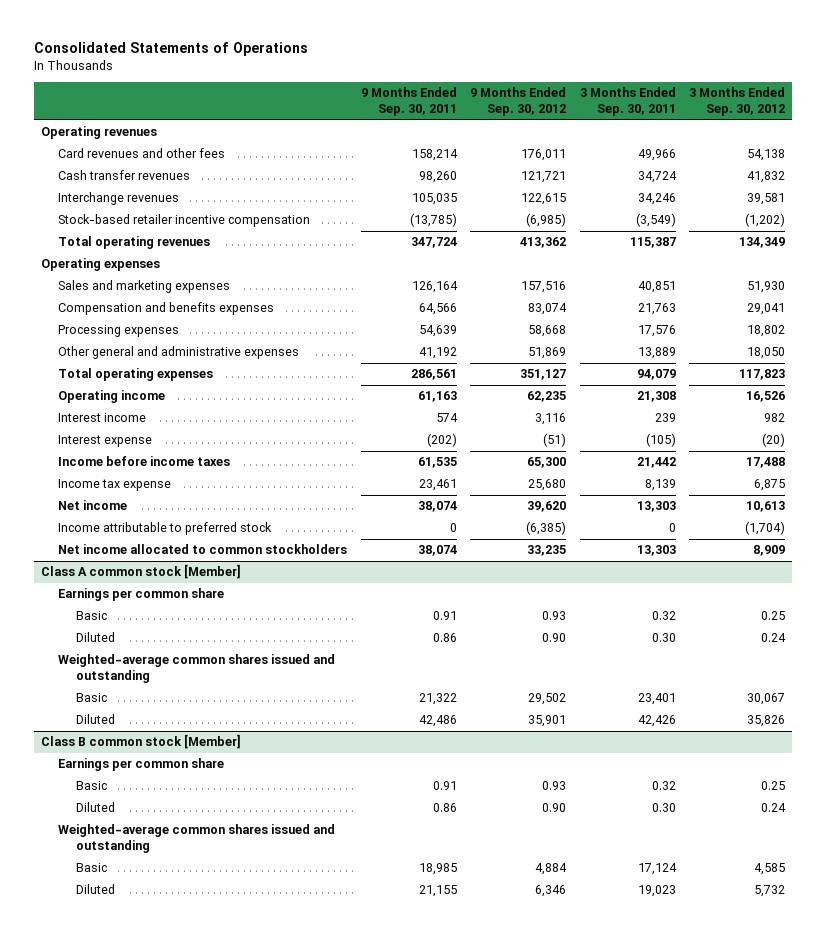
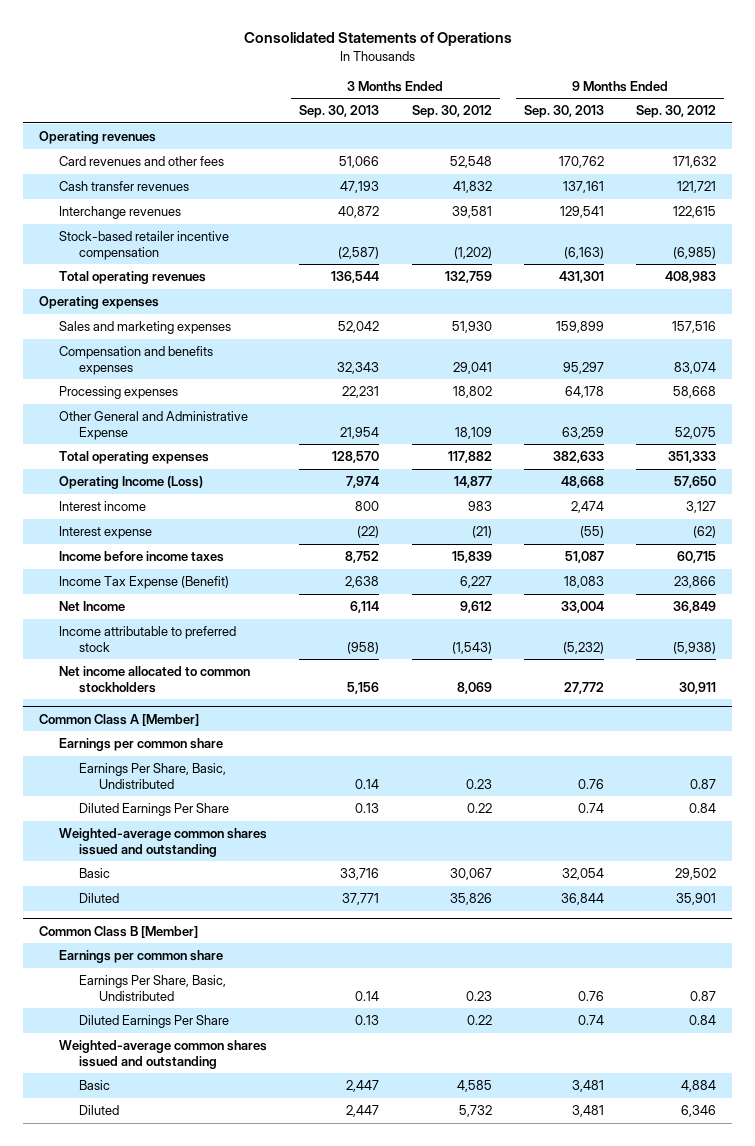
[360,87,457,116] 9 Months Ended Sep. 30, 2011 -> none
[579,87,676,116] 3 Months Ended Sep. 30, 2011 -> none
none -> [299,105,380,119] Sep. 30, 2013
none -> [523,105,604,119] Sep. 30, 2013
[521,149,567,162] 176,011 -> [673,156,717,169] 171,632
[747,149,786,162] 54,138 -> [449,156,492,169] 52,548
[520,237,567,249] 413,362 -> [665,271,717,284] 408,983
[739,237,786,249] 134,349 -> [444,271,492,284] 132,759
[58,346,300,360] Other general and administrative expenses -> [59,411,249,440] Other General and Administrative Expense
[528,347,567,360] 51,869 -> [675,426,717,439] 52,075
[747,347,786,360] 18,050 -> [454,426,492,439] 18,109
[520,369,567,381] 351,127 -> [668,451,717,464] 351,333
[739,369,786,381] 117,823 -> [447,451,492,464] 117,882
[58,390,166,404] Operating income -> [59,476,204,490] Operating Income (Loss)
[527,391,567,403] 62,235 -> [674,476,717,489] 57,650
[746,391,786,403] 16,526 -> [453,476,492,489] 14,877
[535,413,567,426] 3,116 -> [686,501,717,514] 3,127
[764,413,786,423] 982 -> [467,501,492,512] 983
[543,433,567,448] (51) -> [693,526,717,539] (62)
[762,433,786,448] (20) -> [471,526,492,539] (21)
[527,457,567,469] 65,300 -> [677,551,717,564] 60,715
[746,457,786,469] 17,488 -> [451,551,492,564] 15,839
[58,479,172,492] Income tax expense -> [59,576,230,590] Income Tax Expense (Benefit)
[528,479,567,492] 25,680 -> [674,576,717,589] 23,866
[754,479,786,492] 6,875 -> [459,576,492,589] 6,227
[58,500,128,511] Net income -> [59,601,126,612] Net Income
[527,501,567,513] 39,620 -> [673,601,717,614] 36,849
[746,501,786,513] 10,613 -> [459,601,492,614] 9,612
[526,521,567,536] (6,385) -> [673,641,717,654] (5,938)
[745,521,786,536] (1,704) -> [451,641,492,654] (1,543)
[527,545,567,557] 33,235 -> [679,681,717,694] 30,911
[753,545,786,557] 8,909 -> [456,681,492,694] 8,069
[40,564,241,580] Class A common stock [Member] -> [39,713,200,726] Common Class A [Member]
[76,611,108,621] Basic -> [79,763,227,789] Earnings Per Share, Basic, Undistributed
[542,611,567,621] 0.93 -> [690,778,717,789] 0.87
[761,611,786,621] 0.25 -> [465,778,492,789] 0.23
[76,632,116,643] Diluted -> [79,803,230,817] Diluted Earnings Per Share
[542,633,567,643] 0.90 -> [689,803,717,814] 0.84
[761,633,787,643] 0.24 -> [466,803,492,814] 0.22
[40,734,241,750] Class B common stock [Member] -> [39,925,199,938] Common Class B [Member]
[76,781,108,791] Basic -> [79,975,227,1001] Earnings Per Share, Basic, Undistributed
[542,781,567,791] 0.93 -> [690,990,717,1001] 0.87
[761,781,786,791] 0.25 -> [465,990,492,1001] 0.23
[76,802,116,813] Diluted -> [79,1015,230,1029] Diluted Earnings Per Share
[542,803,567,813] 0.90 -> [689,1015,717,1026] 0.84
[761,803,787,813] 0.24 -> [466,1015,492,1026] 0.22

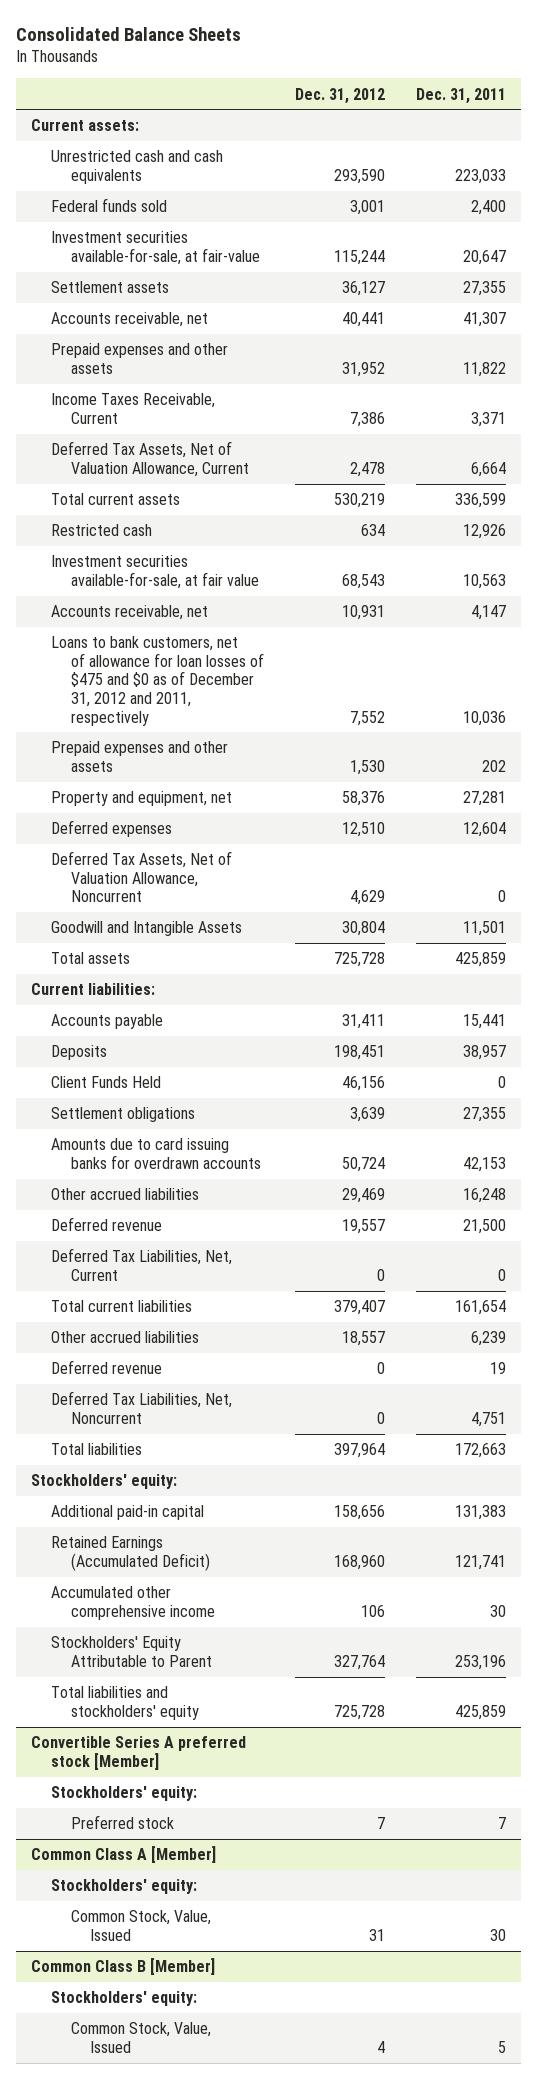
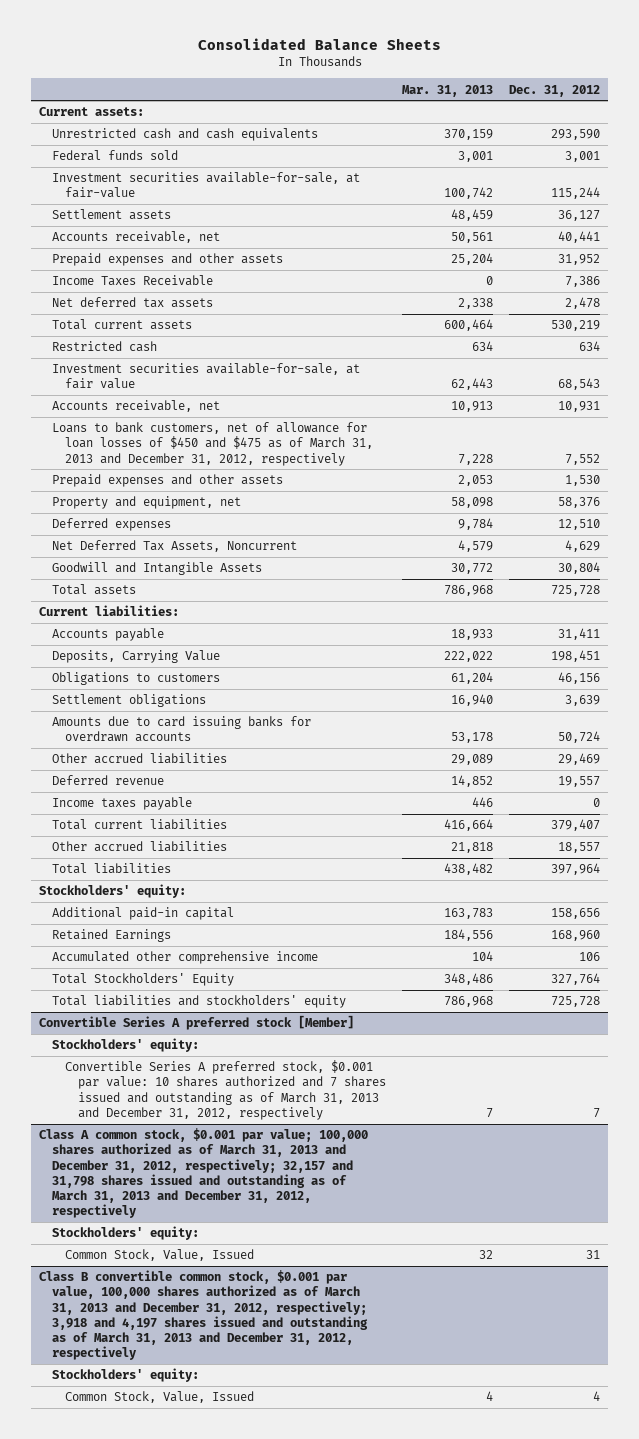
[415,87,506,104] Dec. 31, 2011 -> none
none -> [402,84,494,97] Mar. 31, 2013
[50,393,215,424] Income Taxes Receivable, Current -> [52,275,214,287] Income Taxes Receivable
[50,441,249,477] Deferred Tax Assets, Net of Valuation Allowance, Current -> [52,297,214,309] Net deferred tax assets
[50,636,264,726] Loans to bank customers, net of allowance for loan losses of $475 and $0 as of December 31, 2012 and 2011, respectively -> [52,422,374,466] Loans to bank customers, net of allowance for loan losses of $450 and $475 as of March 31, 2013 and December 31, 2012, respectively
[50,851,232,903] Deferred Tax Assets, Net of Valuation Allowance, Noncurrent -> [52,540,298,553] Net Deferred Tax Assets, Noncurrent
[50,1045,107,1061] Deposits -> [52,650,221,664] Deposits, Carrying Value
[50,1076,161,1089] Client Funds Held -> [52,672,221,686] Obligations to customers
[50,1248,232,1281] Deferred Tax Liabilities, Net, Current -> none
none -> [52,797,193,811] Income taxes payable
[50,1360,162,1375] Deferred revenue -> none
[50,1391,232,1424] Deferred Tax Liabilities, Net, Noncurrent -> none
[50,1536,210,1571] Retained Earnings (Accumulated Deficit) -> [52,929,172,943] Retained Earnings
[50,1636,212,1667] Stockholders' Equity Attributable to Parent -> [52,973,235,987] Total Stockholders' Equity
[31,1846,217,1864] Common Class A [Member] -> none
[70,1815,174,1830] Preferred stock -> [65,1060,387,1120] Convertible Series A preferred stock, $0.001 par value: 10 shares authorized and 7 shares issued and outstanding as of March 31, 2013 and December 31, 2012, respectively
none -> [38,1128,368,1219] Class A common stock, $0.001 par value; 100,000 shares authorized as of March 31, 2013 and December 31, 2012, respectively; 32,157 and 31,798 shares issued and outstanding as of March 31, 2013 and December 31, 2012, respectively
[31,1958,216,1976] Common Class B [Member] -> none
none -> [38,1270,369,1361] Class B convertible common stock, $0.001 par value, 100,000 shares authorized as of March 31, 2013 and December 31, 2012, respectively; 3,918 and 4,197 shares issued and outstanding as of March 31, 2013 and December 31, 2012, respectively

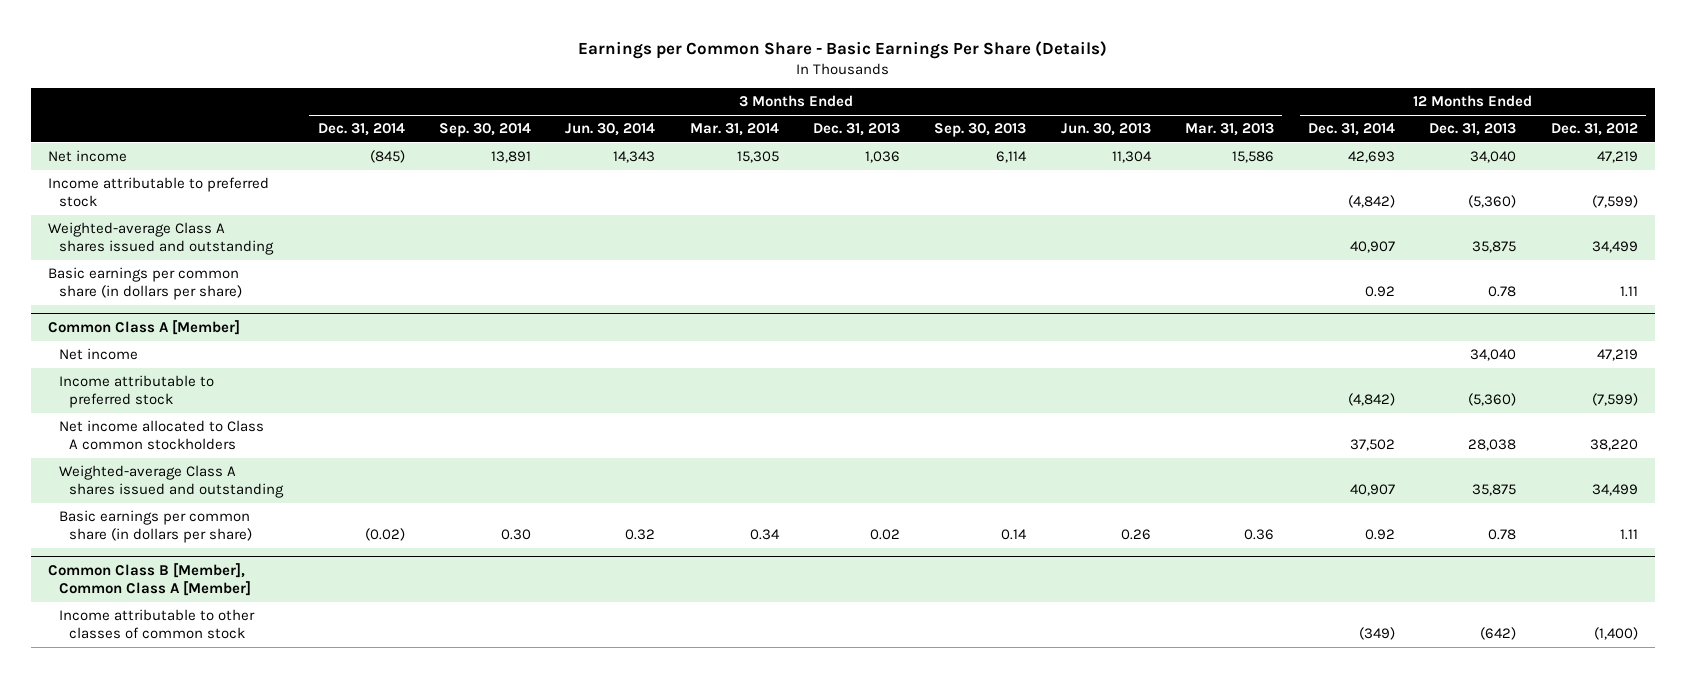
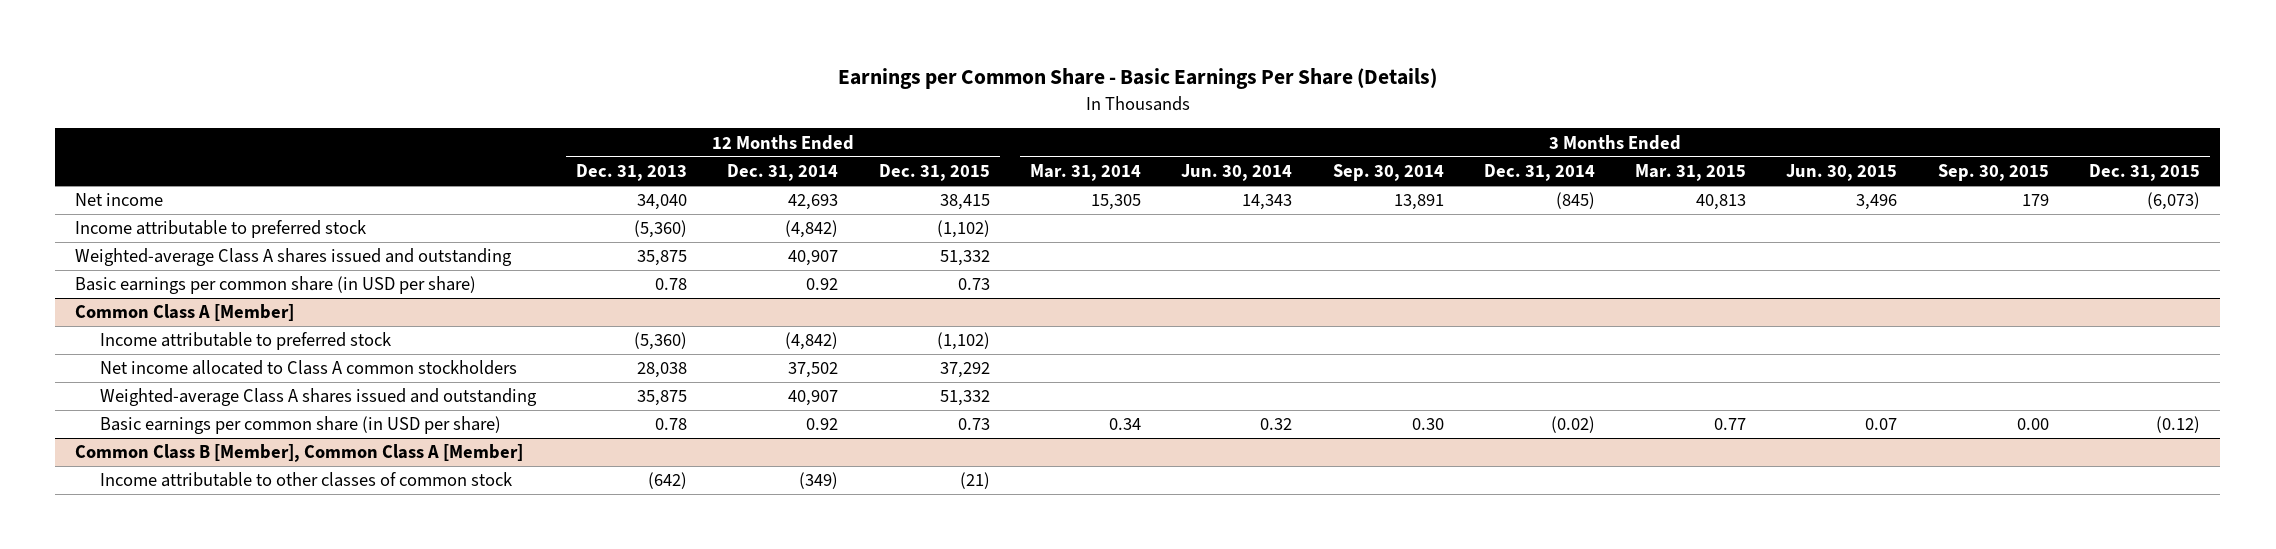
[812,123,900,137] Dec. 31, 2013 -> none
[934,123,1027,138] Sep. 30, 2013 -> none
[1060,123,1151,137] Jun. 30, 2013 -> none
[1184,123,1274,137] Mar. 31, 2013 -> none
[1550,123,1638,137] Dec. 31, 2012 -> none
none -> [878,164,990,182] Dec. 31, 2015
none -> [1635,164,1747,182] Mar. 31, 2015
none -> [1786,164,1898,182] Jun. 30, 2015
none -> [1937,164,2049,182] Sep. 30, 2015
none -> [2089,164,2201,182] Dec. 31, 2015
[47,267,242,300] Basic earnings per common share (in dollars per share) -> [75,276,477,295] Basic earnings per common share (in USD per share)
[58,348,138,361] Net income -> none
[58,510,253,543] Basic earnings per common share (in dollars per share) -> [99,416,501,435] Basic earnings per common share (in USD per share)

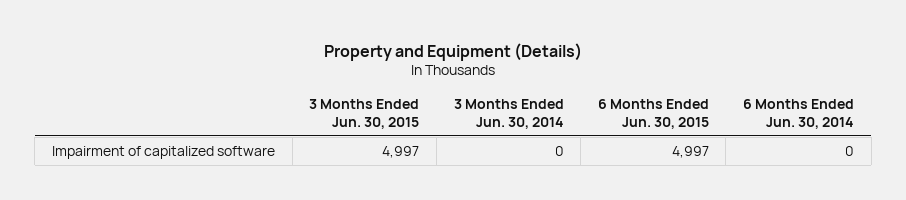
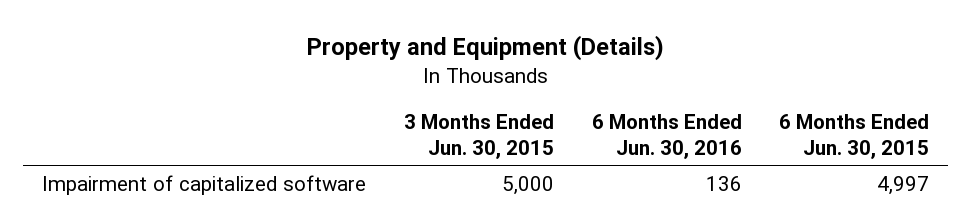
[453,98,564,129] 3 Months Ended Jun. 30, 2014 -> none
[743,98,855,129] 6 Months Ended Jun. 30, 2014 -> none
none -> [591,113,742,160] 6 Months Ended Jun. 30, 2016
[382,146,420,159] 4,997 -> [501,175,554,195] 5,000

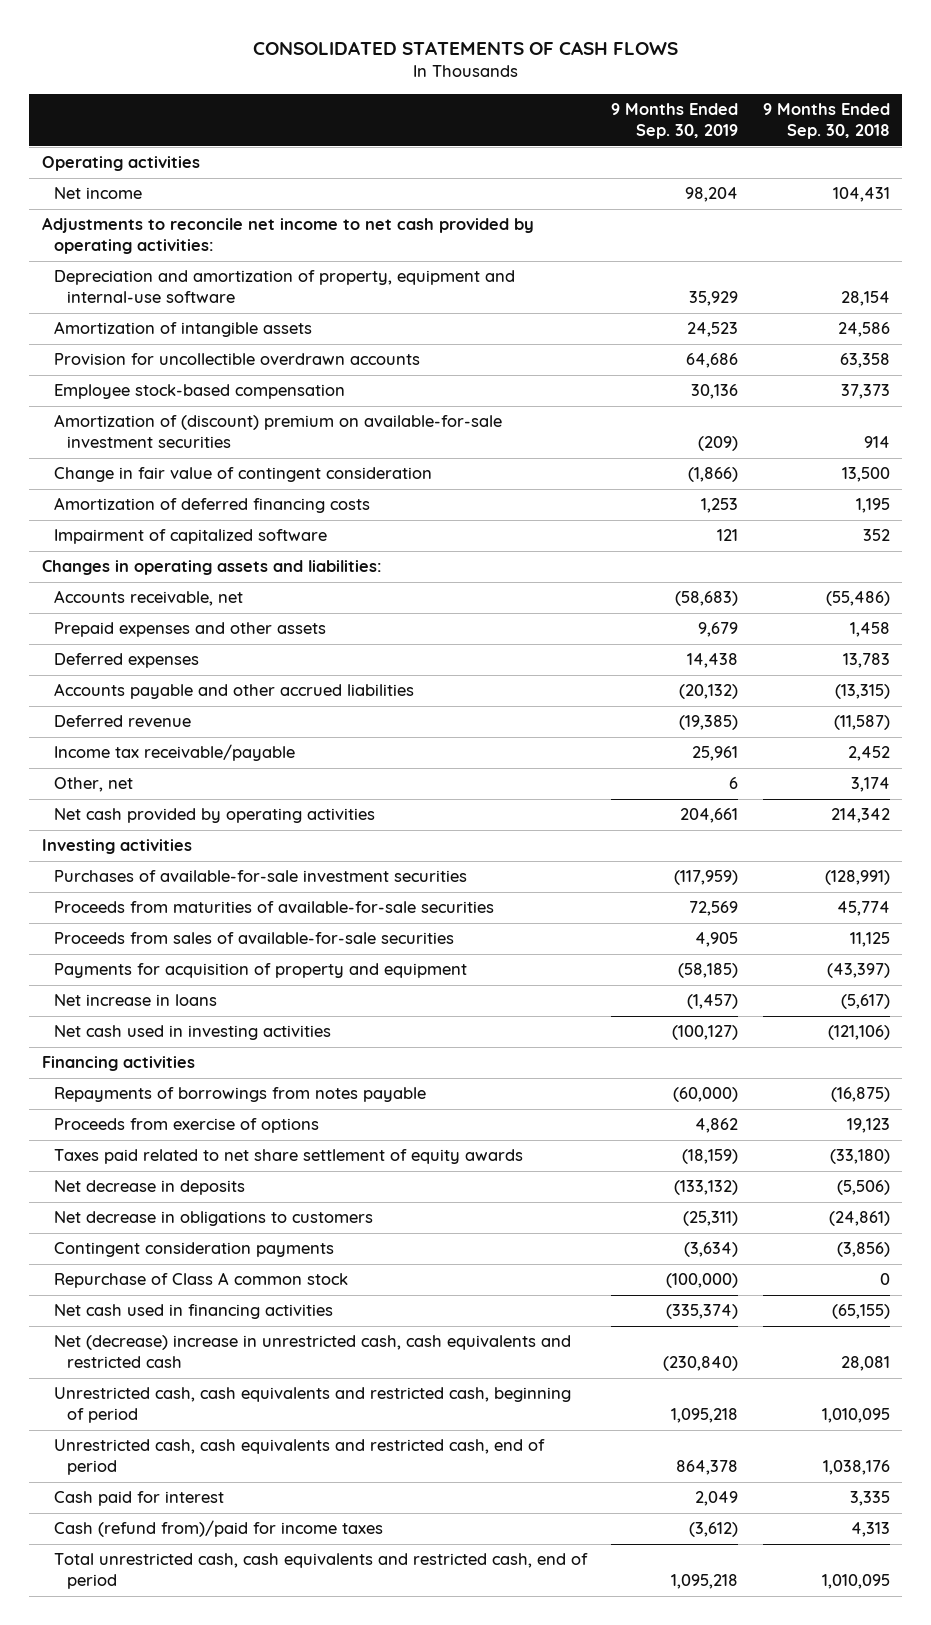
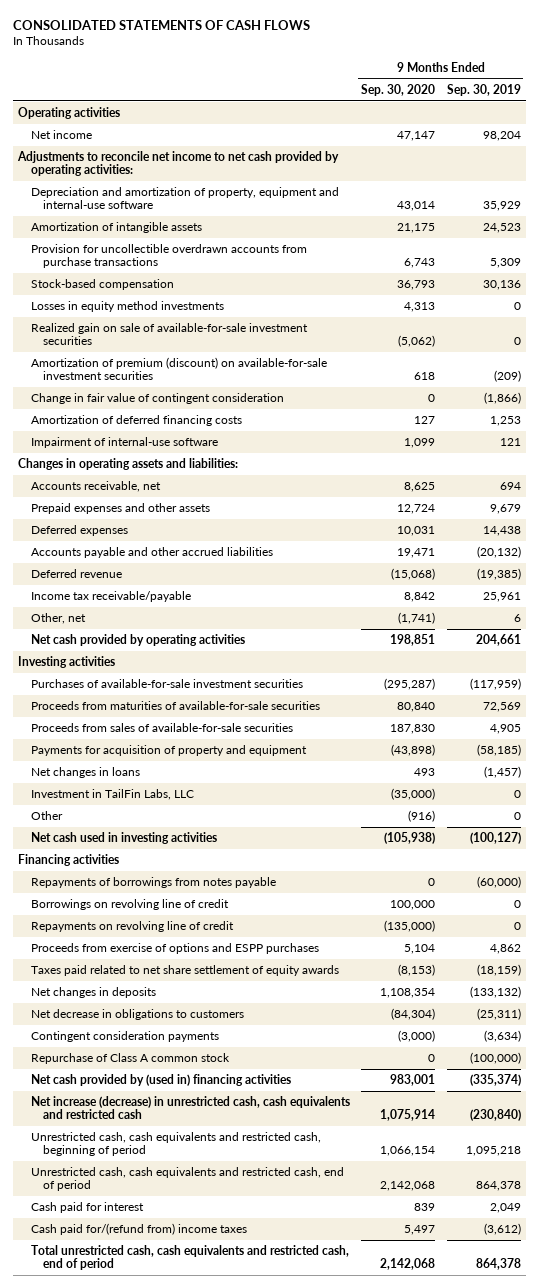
[762,103,890,139] 9 Months Ended Sep. 30, 2018 -> none
none -> [361,83,436,96] Sep. 30, 2020
[54,353,421,366] Provision for uncollectible overdrawn accounts -> [30,244,307,269] Provision for uncollectible overdrawn accounts from purchase transactions
[686,353,739,369] 64,686 -> [489,258,521,269] 5,309
[54,384,346,400] Employee stock-based compensation -> [30,279,174,291] Stock-based compensation
none -> [30,301,224,313] Losses in equity method investments
none -> [30,323,308,346] Realized gain on sale of available-for-sale investment securities
[54,414,503,449] Amortization of (discount) premium on available-for-sale investment securities -> [30,357,327,381] Amortization of premium (discount) on available-for-sale investment securities
[54,529,328,545] Impairment of capitalized software -> [30,437,218,449] Impairment of internal-use software
[675,591,739,607] (58,683) -> [499,482,521,491] 694
[54,994,218,1007] Net increase in loans -> [30,767,140,779] Net changes in loans
none -> [30,789,194,801] Investment in TailFin Labs, LLC
none -> [30,811,63,821] Other
none -> [30,899,229,911] Borrowings on revolving line of credit
none -> [30,921,234,933] Repayments on revolving line of credit
[54,1118,320,1134] Proceeds from exercise of options -> [30,943,319,955] Proceeds from exercise of options and ESPP purchases
[54,1180,246,1196] Net decrease in deposits -> [30,987,156,999] Net changes in deposits
[54,1304,334,1320] Net cash used in financing activities -> [30,1074,291,1087] Net cash provided by (used in) financing activities
[54,1335,572,1369] Net (decrease) increase in unrestricted cash, cash equivalents and restricted cash -> [30,1096,350,1120] Net increase (decrease) in unrestricted cash, cash equivalents and restricted cash
[54,1520,384,1538] Cash (refund from)/paid for income taxes -> [30,1223,247,1236] Cash paid for/(refund from) income taxes
[671,1574,739,1590] 1,095,218 -> [475,1258,521,1271] 864,378

